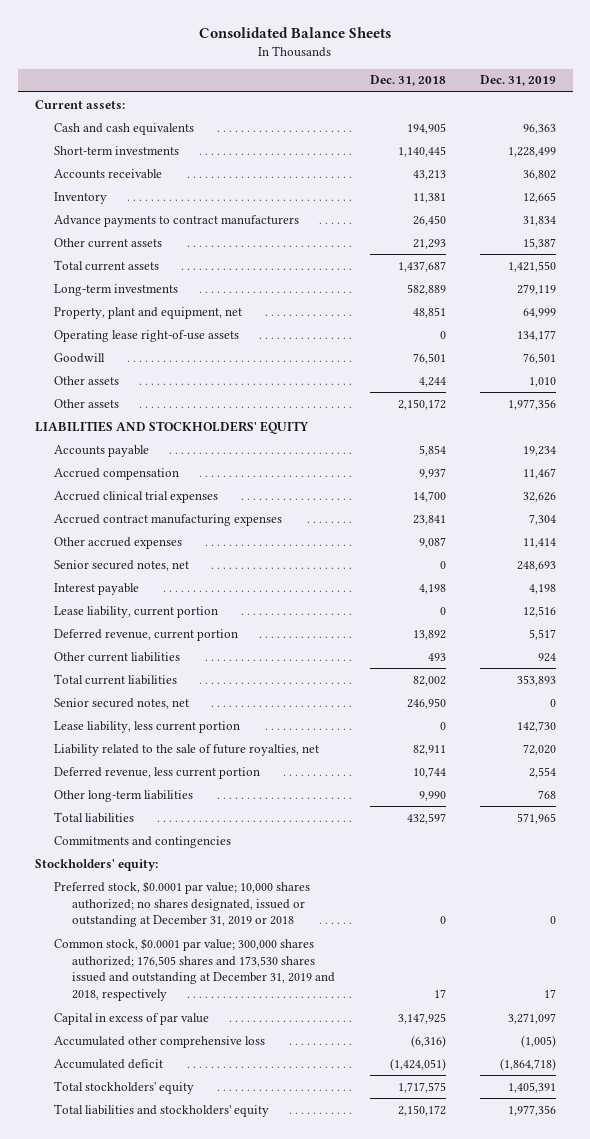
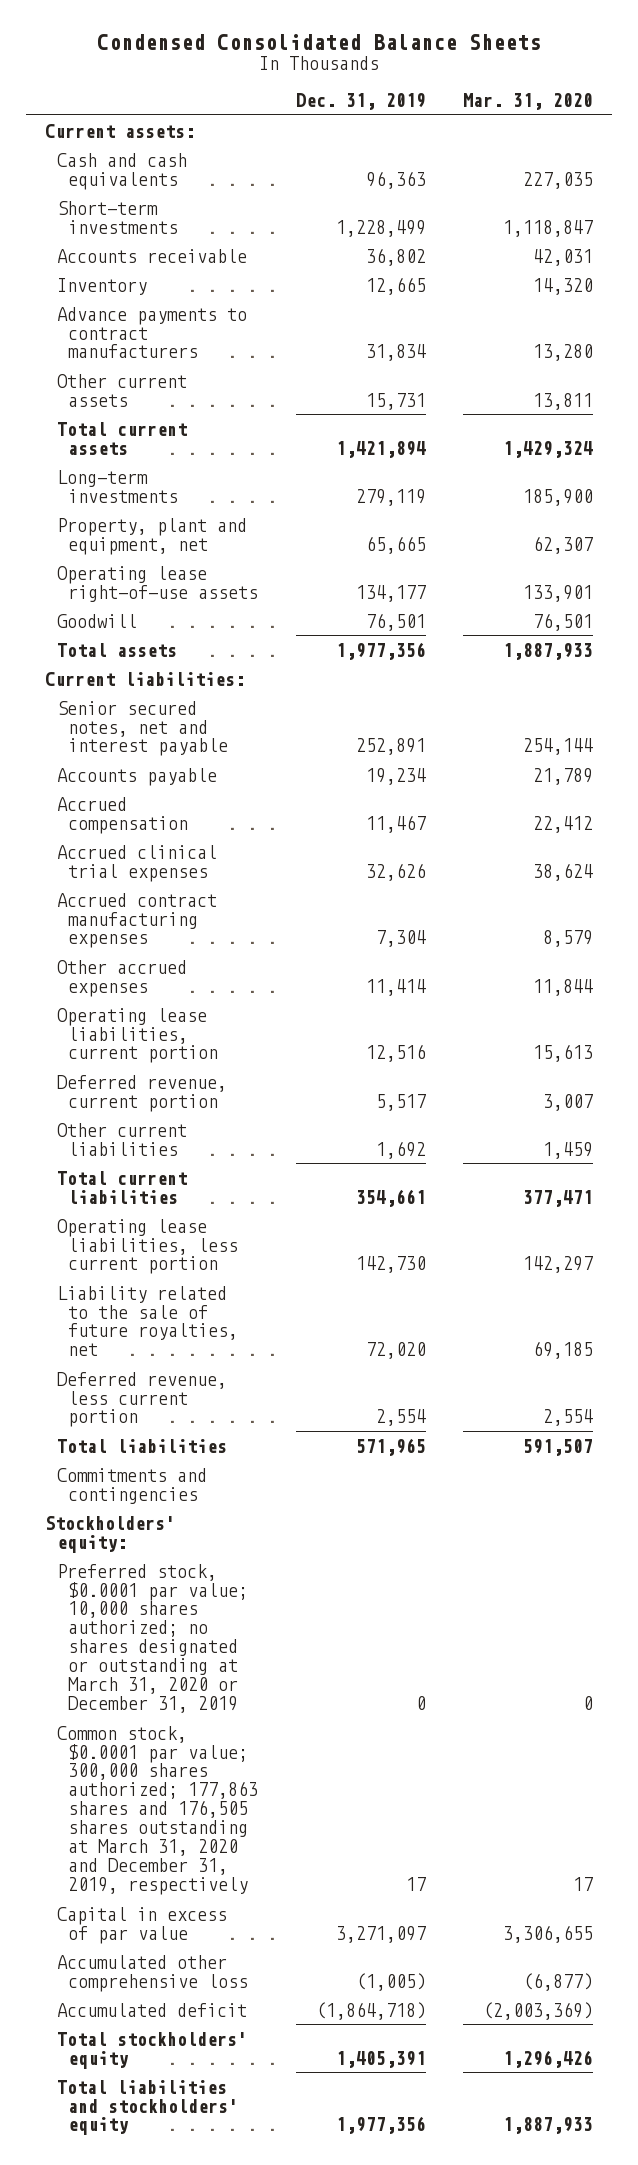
[199,26,392,38] Consolidated Balance Sheets -> [96,33,541,50] Condensed Consolidated Balance Sheets
[369,75,446,87] Dec. 31, 2018 -> none
none -> [462,93,593,111] Mar. 31, 2020
[522,237,556,249] 15,387 -> [365,392,426,410] 15,731
[507,260,556,272] 1,421,550 -> [335,440,426,458] 1,421,894
[522,307,556,318] 64,999 -> [365,535,426,554] 65,665
[53,375,119,385] Other assets -> none
[53,398,119,408] Other assets -> [56,642,177,657] Total assets
[34,420,309,434] LIABILITIES AND STOCKHOLDERS' EQUITY -> [44,671,245,686] Current liabilities:
none -> [56,700,229,757] Senior secured notes, net and interest payable
[53,559,189,571] Senior secured notes, net -> none
[53,582,139,595] Interest payable -> none
[53,605,218,618] Lease liability, current portion -> [56,1007,219,1064] Operating lease liabilities, current portion
[53,697,189,709] Senior secured notes, net -> none
[537,652,556,662] 924 -> [375,1140,426,1159] 1,692
[516,674,556,686] 353,893 -> [355,1188,426,1207] 354,661
[53,720,240,733] Lease liability, less current portion -> [56,1218,239,1275] Operating lease liabilities, less current portion
[53,789,193,802] Other long-term liabilities -> none
[53,880,310,928] Preferred stock, $0.0001 par value; 10,000 shares authorized; no shares designated, issued or outstanding at December 31, 2019 or 2018 -> [56,1563,249,1714] Preferred stock, $0.0001 par value; 10,000 shares authorized; no shares designated or outstanding at March 31, 2020 or December 31, 2019
[53,937,336,1002] Common stock, $0.0001 par value; 300,000 shares authorized; 176,505 shares and 173,530 shares issued and outstanding at December 31, 2019 and 2018, respectively -> [56,1725,259,1896] Common stock, $0.0001 par value; 300,000 shares authorized; 177,863 shares and 176,505 shares outstanding at March 31, 2020 and December 31, 2019, respectively

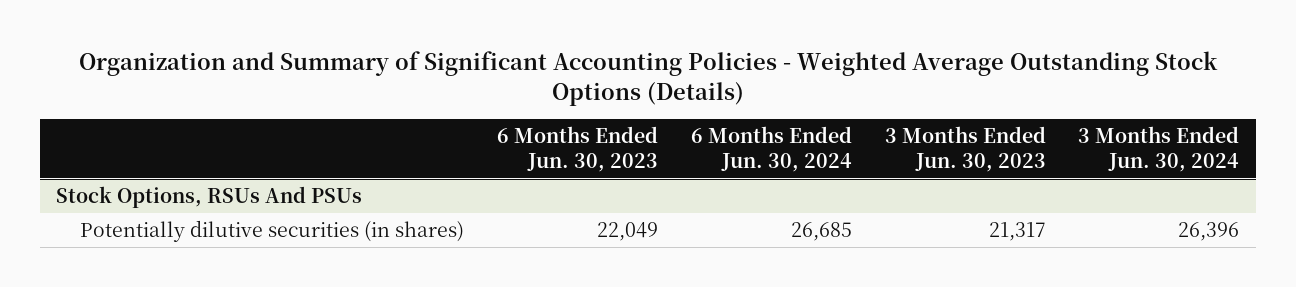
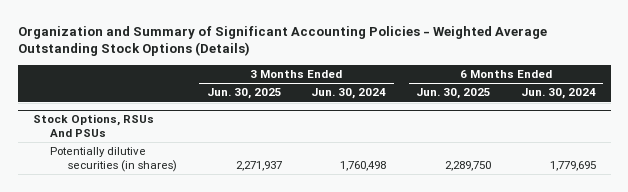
[497,126,659,172] 6 Months Ended Jun. 30, 2023 -> none
[884,126,1046,172] 3 Months Ended Jun. 30, 2023 -> none
none -> [206,88,282,100] Jun. 30, 2025
none -> [415,88,491,100] Jun. 30, 2025
[790,222,852,242] 26,685 -> [549,161,596,172] 1,779,695
[1178,222,1240,242] 26,396 -> [340,161,387,172] 1,760,498

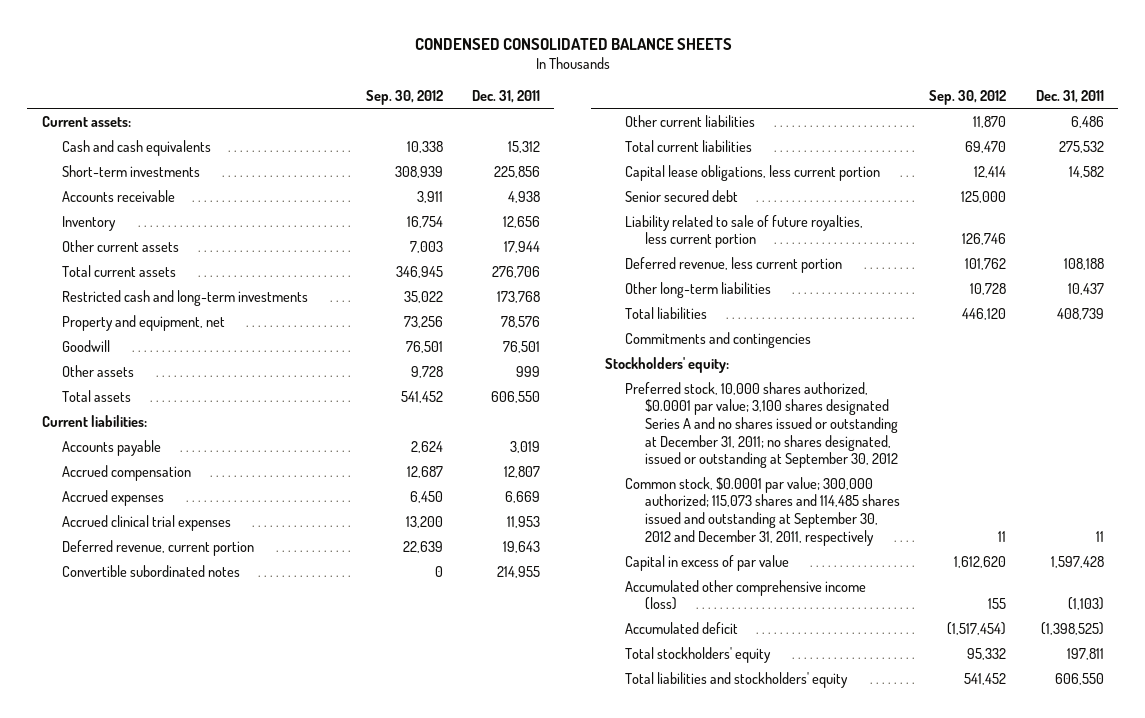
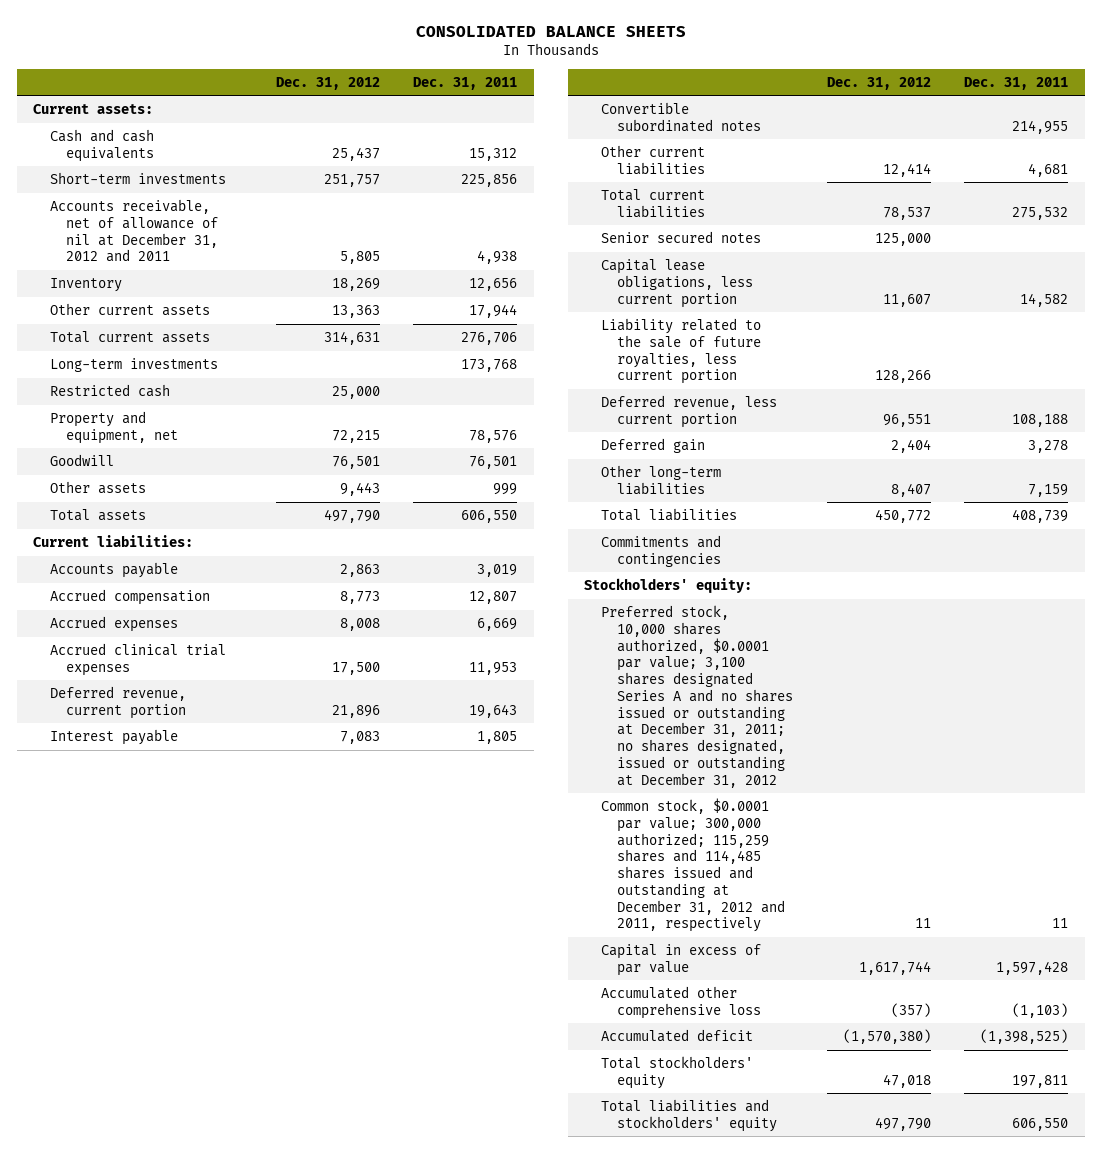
[414,37,732,50] CONDENSED CONSOLIDATED BALANCE SHEETS -> [415,26,686,38] CONSOLIDATED BALANCE SHEETS
[365,90,443,106] Sep. 30, 2012 -> none
none -> [275,76,380,90] Dec. 31, 2012
[61,189,175,202] Accounts receivable -> [49,198,219,263] Accounts receivable, net of allowance of nil at December 31, 2012 and 2011
[61,289,308,306] Restricted cash and long-term investments -> [49,357,218,372] Long-term investments
none -> [49,383,170,397] Restricted cash
none -> [49,728,178,745] Interest payable
[1070,115,1104,128] 6,486 -> [1028,162,1069,177] 4,681
none -> [600,230,761,243] Senior secured notes
[625,189,739,202] Senior secured debt -> none
[625,214,864,249] Liability related to sale of future royalties, less current portion -> [600,317,762,385] Liability related to the sale of future royalties, less current portion
none -> [600,437,705,453] Deferred gain
[1067,282,1104,295] 10,437 -> [1028,483,1069,497] 7,159
[625,381,899,469] Preferred stock, 10,000 shares authorized, $0.0001 par value; 3,100 shares designated Series A and no shares issued or outstanding at December 31, 2011; no shares designated, issued or outstanding at September 30, 2012 -> [600,604,794,788] Preferred stock, 10,000 shares authorized, $0.0001 par value; 3,100 shares designated Series A and no shares issued or outstanding at December 31, 2011; no shares designated, issued or outstanding at December 31, 2012
[625,476,901,546] Common stock, $0.0001 par value; 300,000 authorized; 115,073 shares and 114,485 shares issued and outstanding at September 30, 2012 and December 31, 2011, respectively -> [600,797,786,933] Common stock, $0.0001 par value; 300,000 authorized; 115,259 shares and 114,485 shares issued and outstanding at December 31, 2012 and 2011, respectively
[625,579,867,611] Accumulated other comprehensive income (loss) -> [600,985,762,1019] Accumulated other comprehensive loss

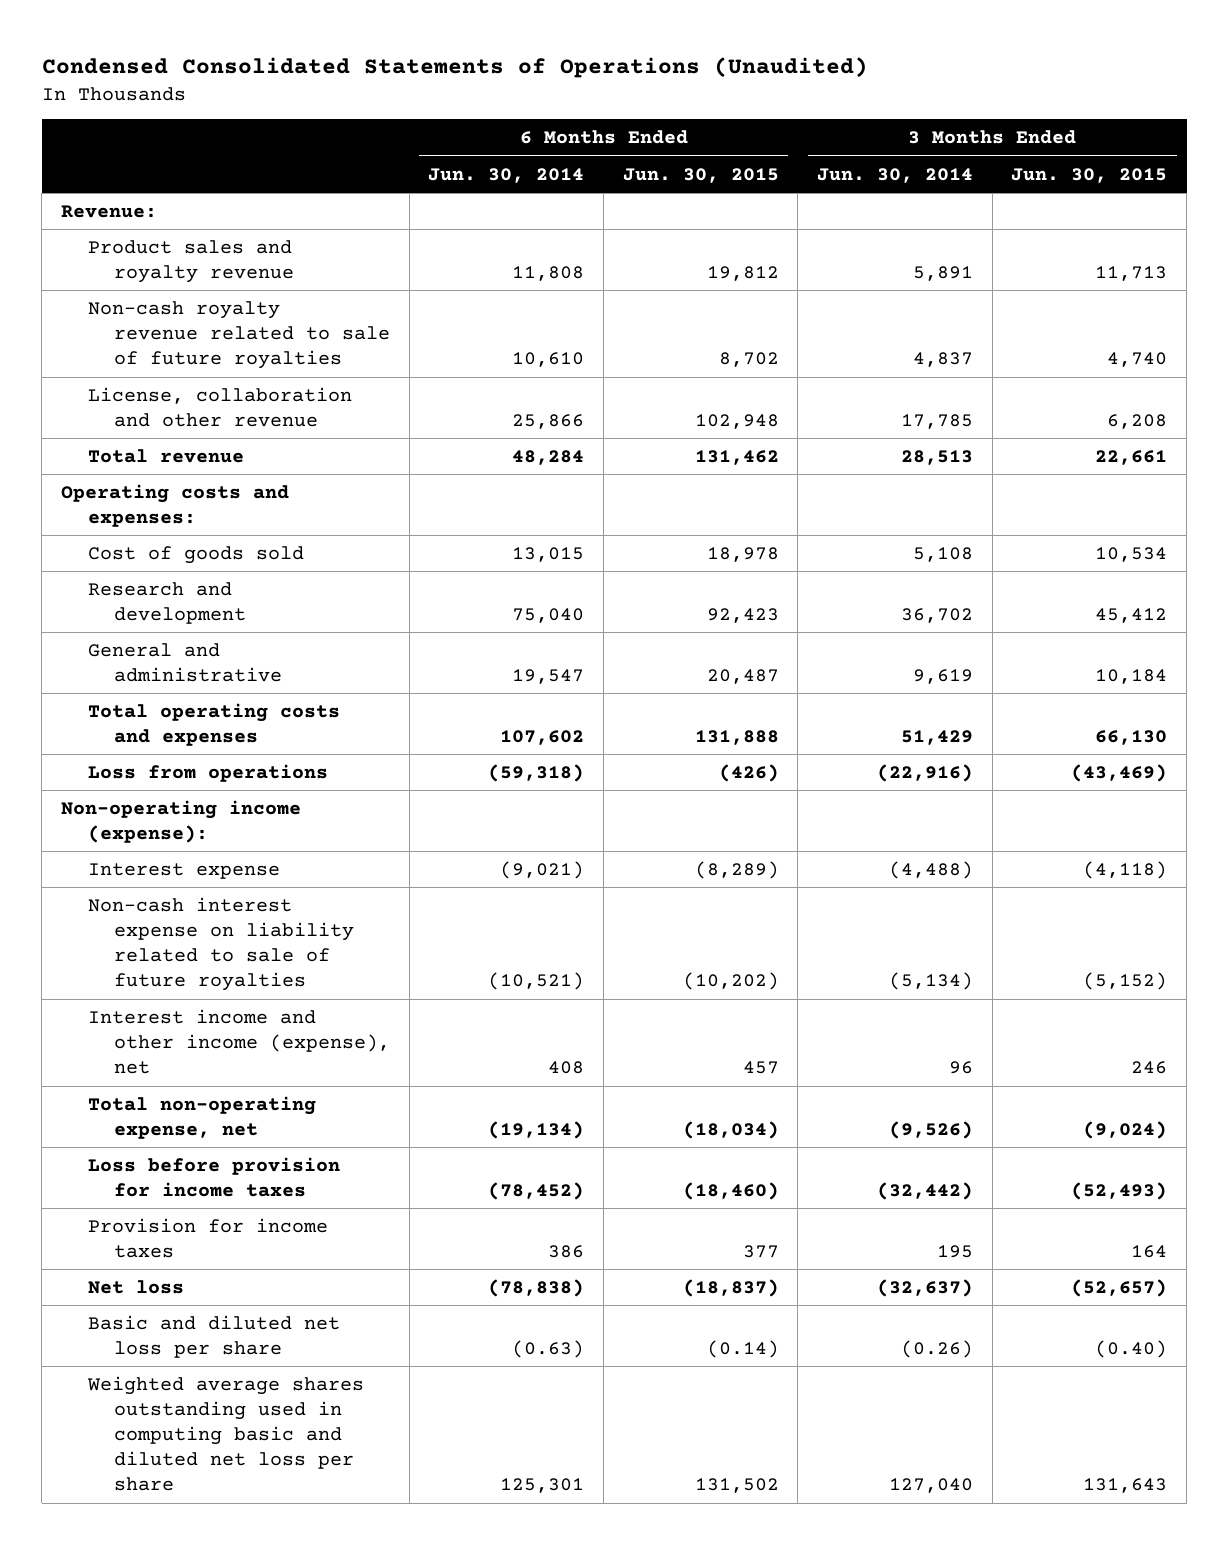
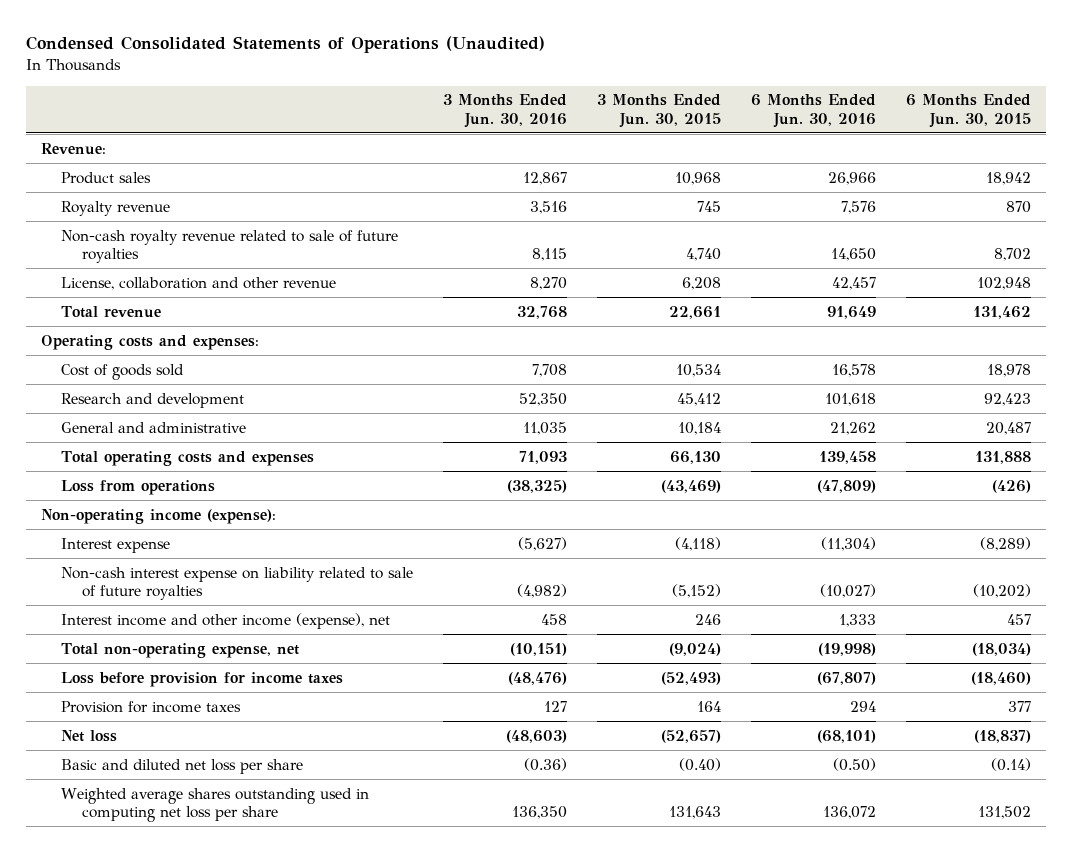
[428,167,585,183] Jun. 30, 2014 -> none
[817,167,974,183] Jun. 30, 2014 -> none
none -> [443,94,568,128] 3 Months Ended Jun. 30, 2016
none -> [751,94,877,128] 6 Months Ended Jun. 30, 2016
[87,239,295,284] Product sales and royalty revenue -> none
none -> [61,171,152,184] Product sales
none -> [61,200,171,216] Royalty revenue
[86,1375,364,1492] Weighted average shares outstanding used in computing basic and diluted net loss per share -> [61,787,370,823] Weighted average shares outstanding used in computing net loss per share

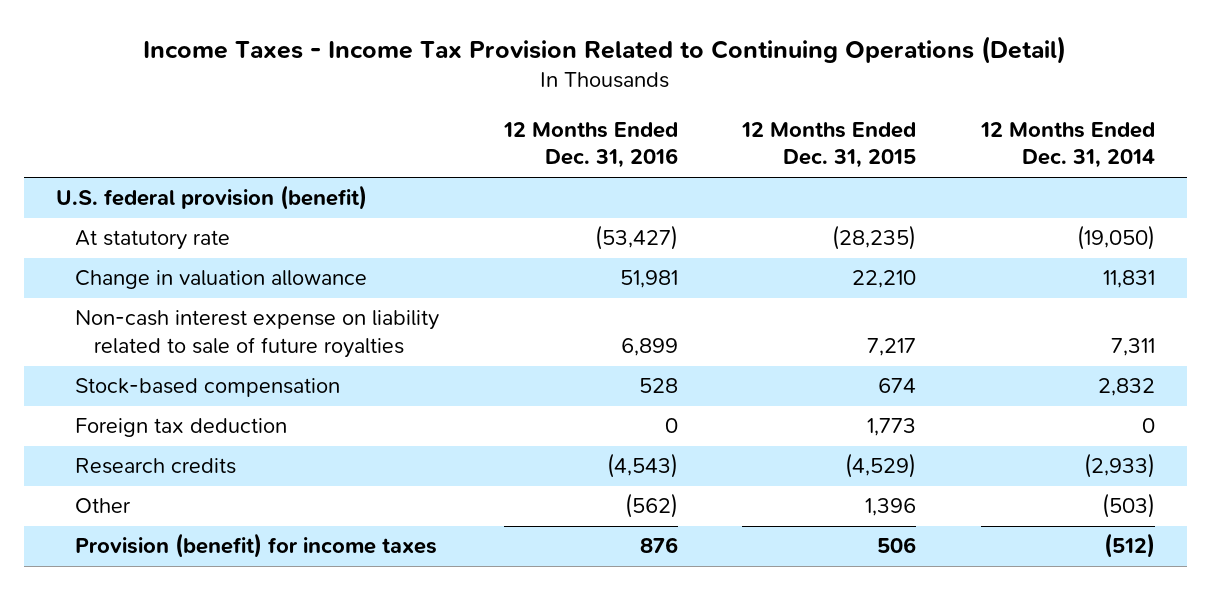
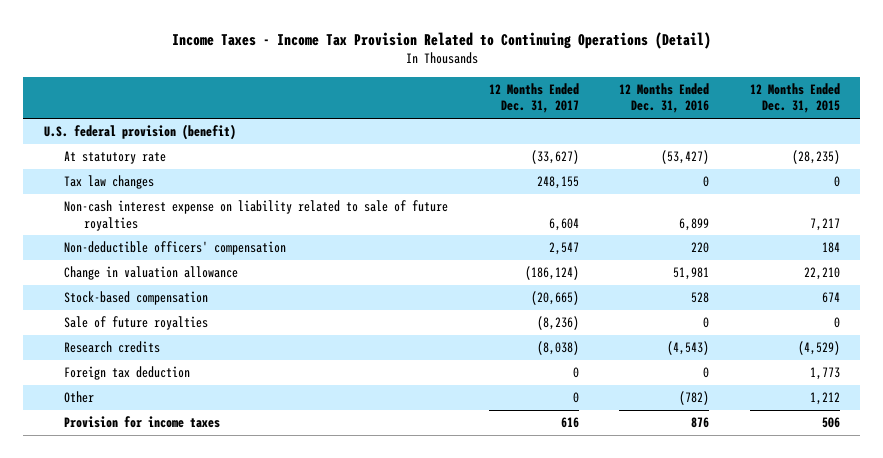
[979,121,1155,169] 12 Months Ended Dec. 31, 2014 -> none
none -> [488,83,579,114] 12 Months Ended Dec. 31, 2017
none -> [63,175,154,190] Tax law changes
none -> [63,241,286,256] Non-deductible officers' compensation
[75,270,368,290] Change in valuation allowance -> [63,266,238,281] Change in valuation allowance
none -> [63,316,208,331] Sale of future royalties
[75,418,288,438] Foreign tax deduction -> [63,366,190,381] Foreign tax deduction
[624,493,678,519] (562) -> [679,391,710,406] (782)
[865,498,917,517] 1,396 -> [809,392,840,406] 1,212
[75,533,438,559] Provision (benefit) for income taxes -> [63,416,220,429] Provision for income taxes

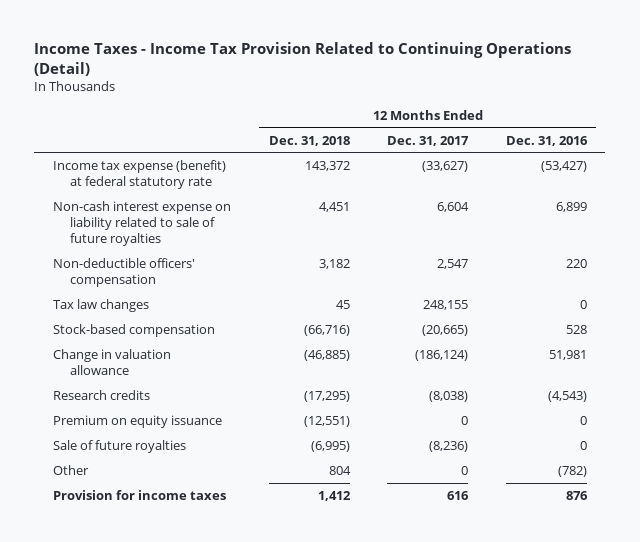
[749,83,840,114] 12 Months Ended Dec. 31, 2015 -> none
none -> [268,135,350,146] Dec. 31, 2018
[43,124,236,141] U.S. federal provision (benefit) -> none
[63,151,166,165] At statutory rate -> [53,159,227,189] Income tax expense (benefit) at federal statutory rate
[63,175,154,190] Tax law changes -> [53,298,150,312] Tax law changes
[63,266,238,281] Change in valuation allowance -> [53,348,172,375] Change in valuation allowance
[63,366,190,381] Foreign tax deduction -> none
none -> [53,414,223,428] Premium on equity issuance
[63,316,208,331] Sale of future royalties -> [53,439,187,453] Sale of future royalties

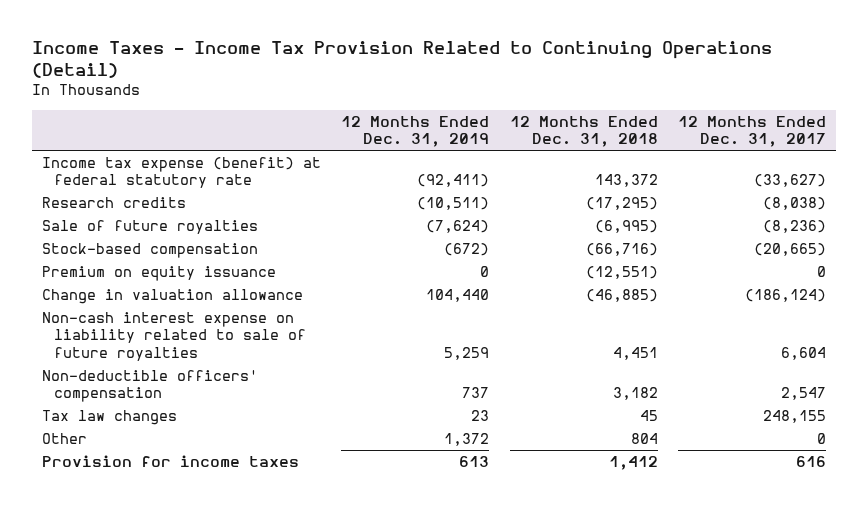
[505,135,588,146] Dec. 31, 2016 -> none
none -> [341,115,490,148] 12 Months Ended Dec. 31, 2019
[53,389,151,400] Research credits -> [42,196,187,208] Research credits
[53,439,187,453] Sale of future royalties -> [42,219,259,234] Sale of future royalties
[53,323,216,337] Stock-based compensation -> [42,242,259,258] Stock-based compensation
[53,414,223,428] Premium on equity issuance -> [42,265,277,281] Premium on equity issuance
[53,348,172,375] Change in valuation allowance -> [42,288,304,304] Change in valuation allowance

